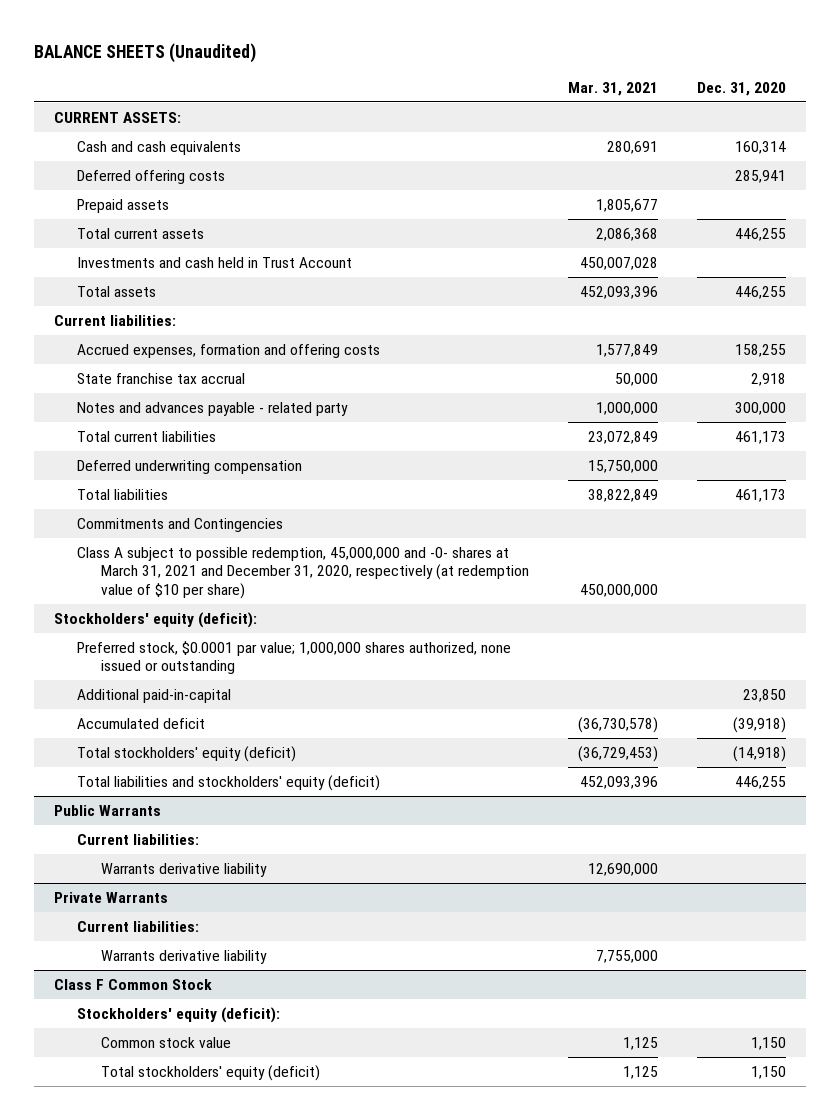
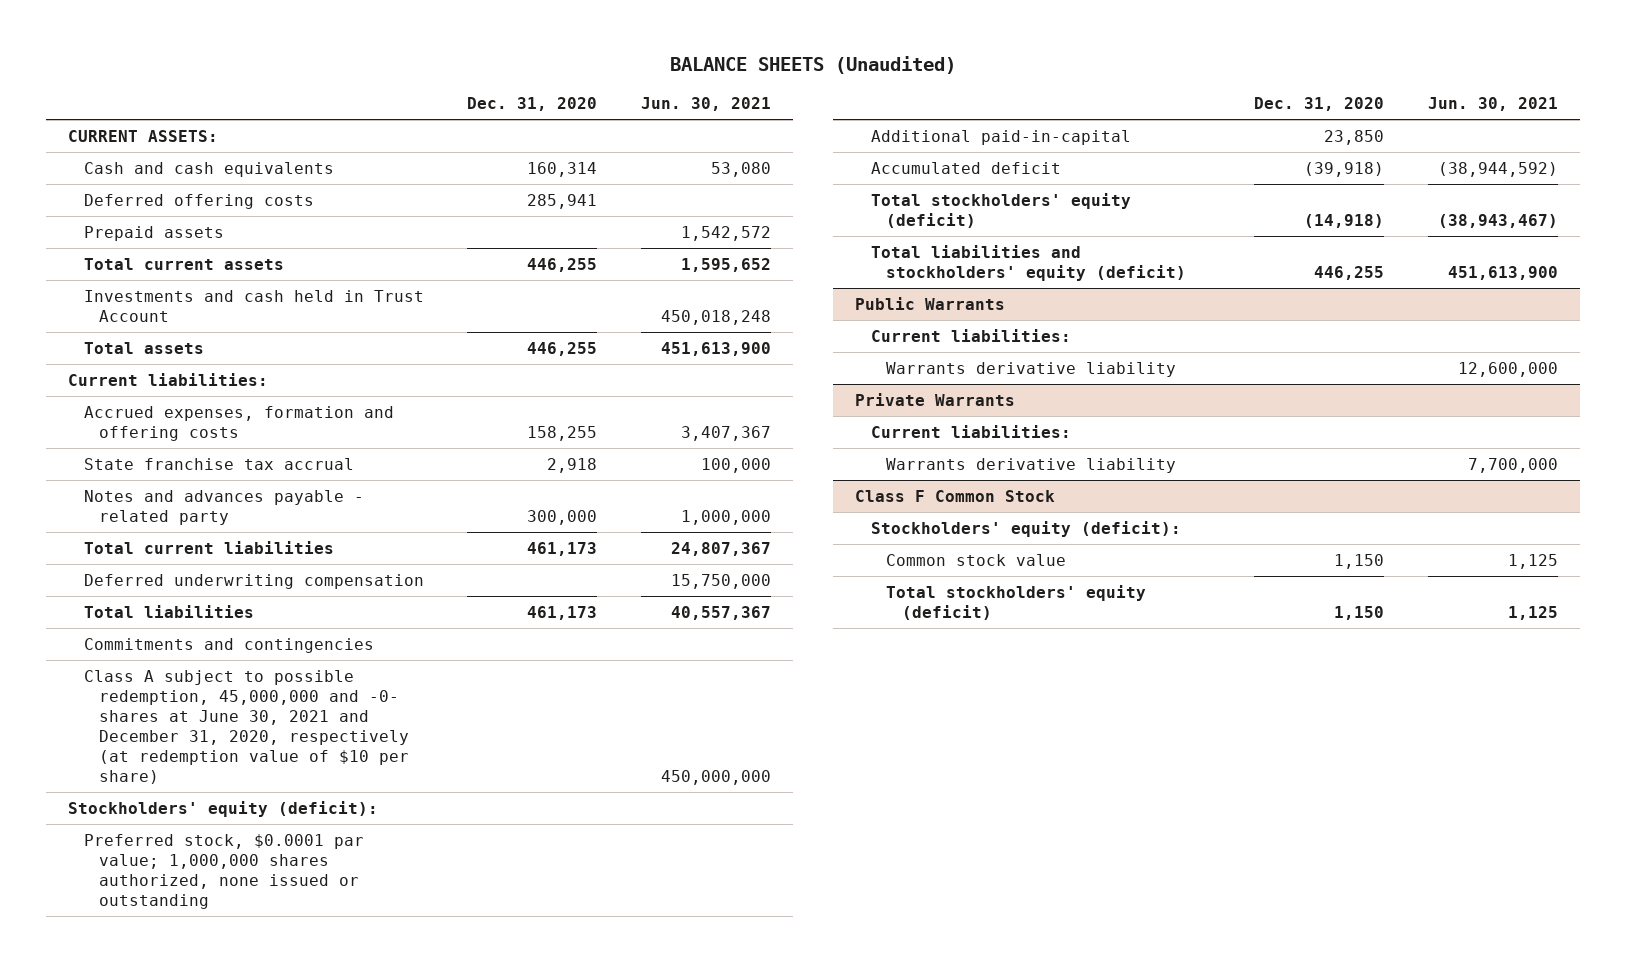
[567,82,658,97] Mar. 31, 2021 -> none
none -> [641,97,772,112] Jun. 30, 2021
[77,517,284,532] Commitments and Contingencies -> [83,638,374,654] Commitments and contingencies
[77,546,529,599] Class A subject to possible redemption, 45,000,000 and -0- shares at March 31, 2021 and December 31, 2020, respectively (at redemption value of $10 per share) -> [83,670,410,784] Class A subject to possible redemption, 45,000,000 and -0- shares at June 30, 2021 and December 31, 2020, respectively (at redemption value of $10 per share)

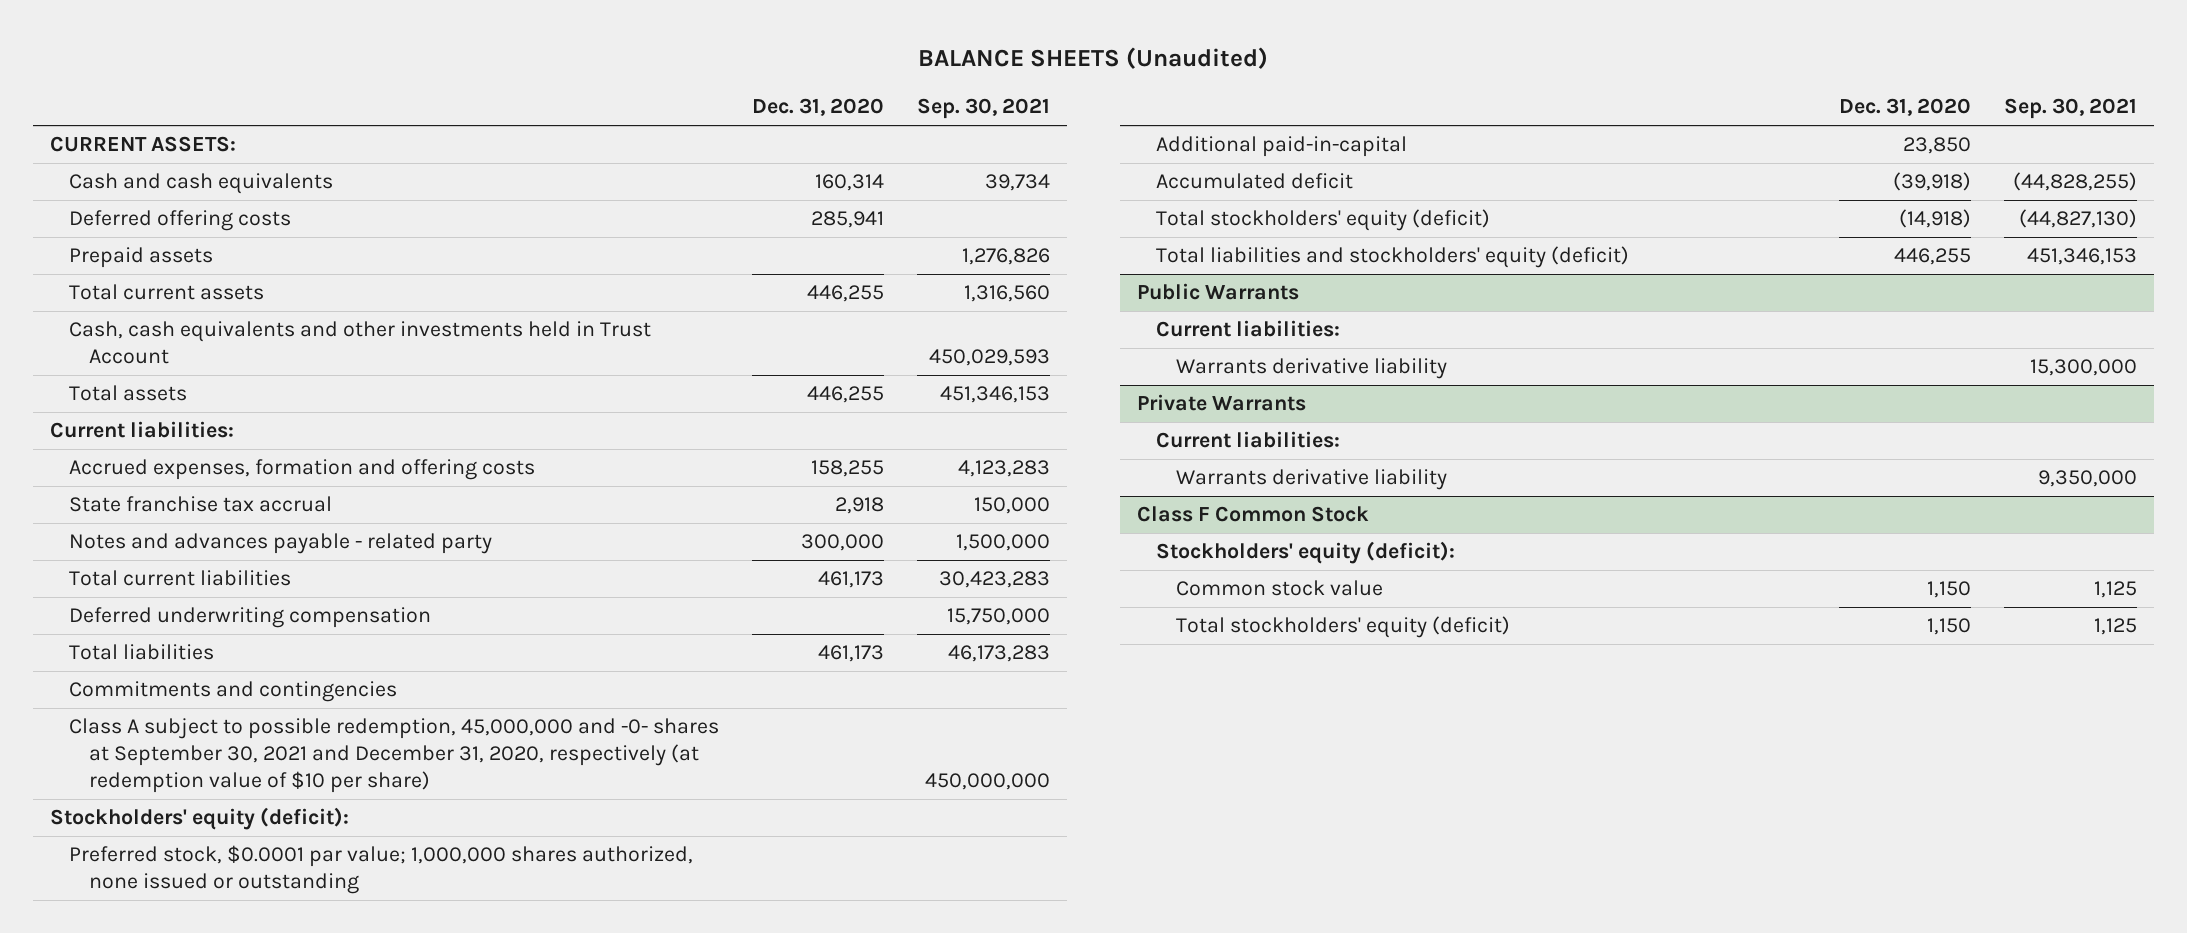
[641,97,772,112] Jun. 30, 2021 -> none
none -> [917,98,1051,120] Sep. 30, 2021
[83,290,424,323] Investments and cash held in Trust Account -> [69,321,652,365] Cash, cash equivalents and other investments held in Trust Account
[83,670,410,784] Class A subject to possible redemption, 45,000,000 and -0- shares at June 30, 2021 and December 31, 2020, respectively (at redemption value of $10 per share) -> [69,718,720,794] Class A subject to possible redemption, 45,000,000 and -0- shares at September 30, 2021 and December 31, 2020, respectively (at redemption value of $10 per share)

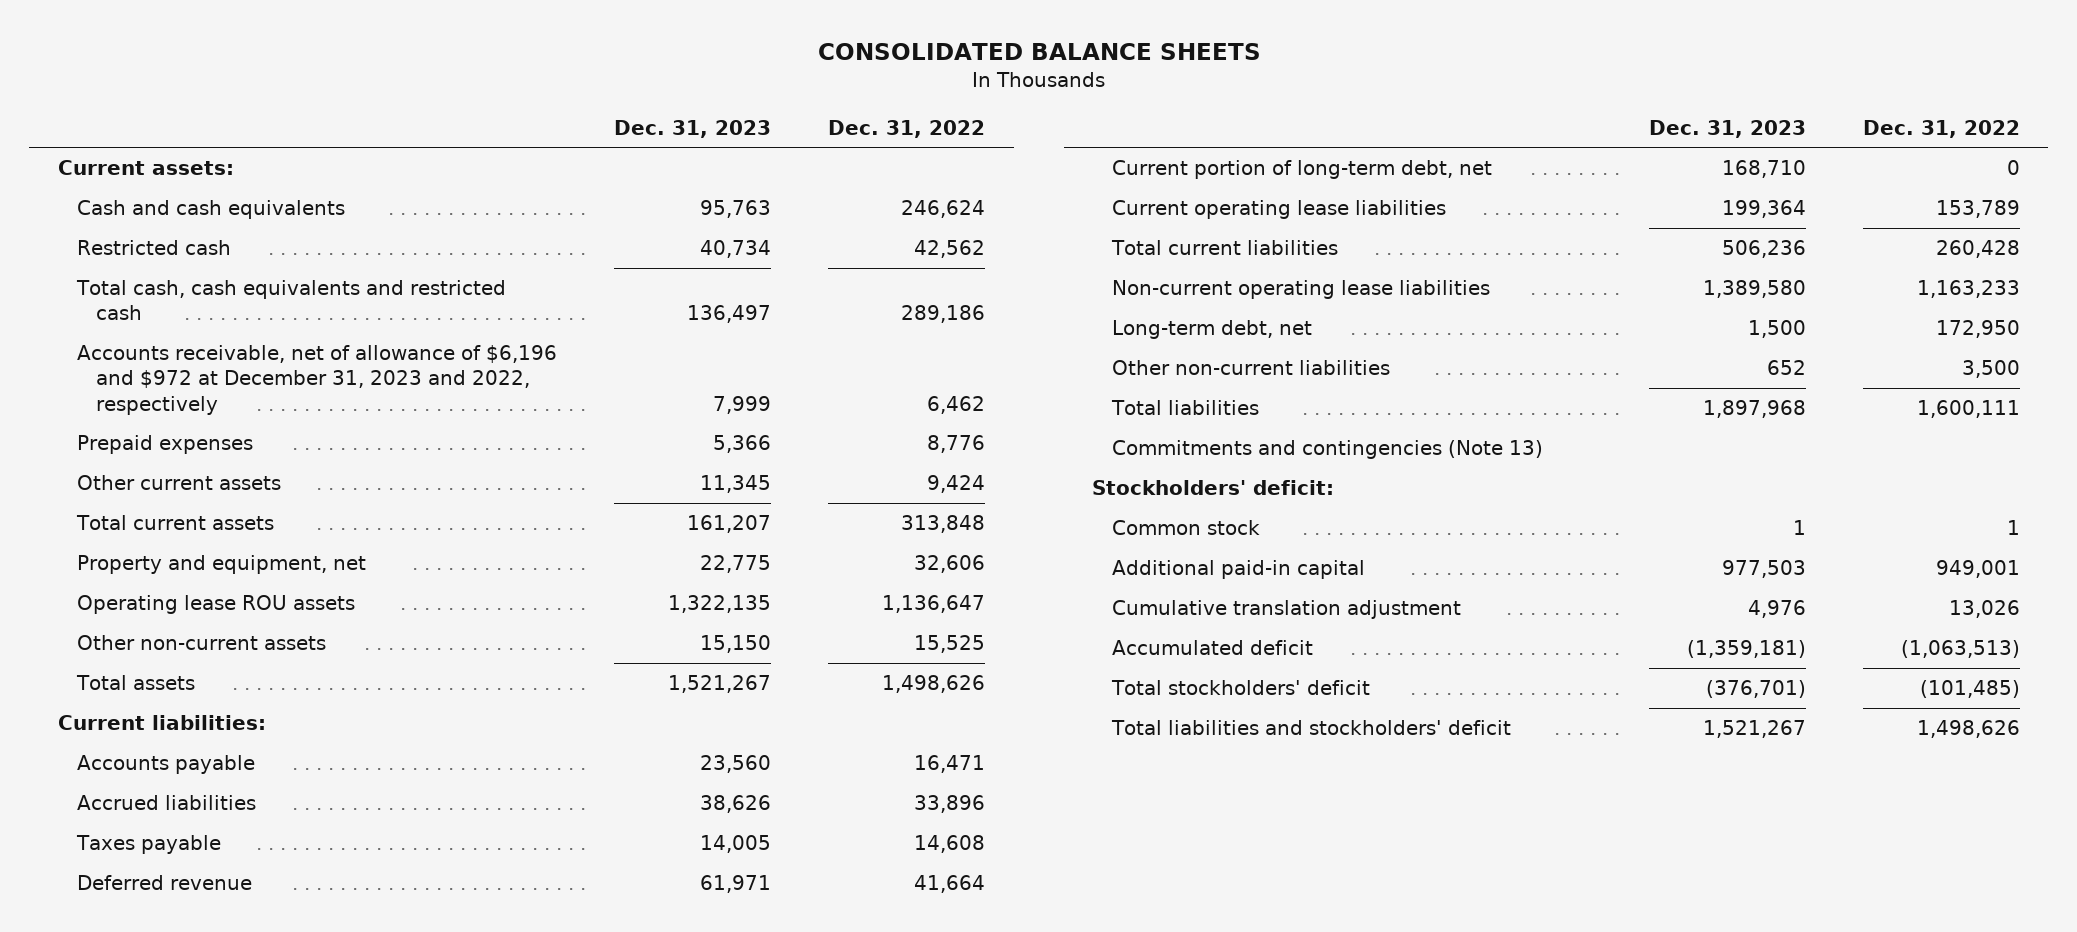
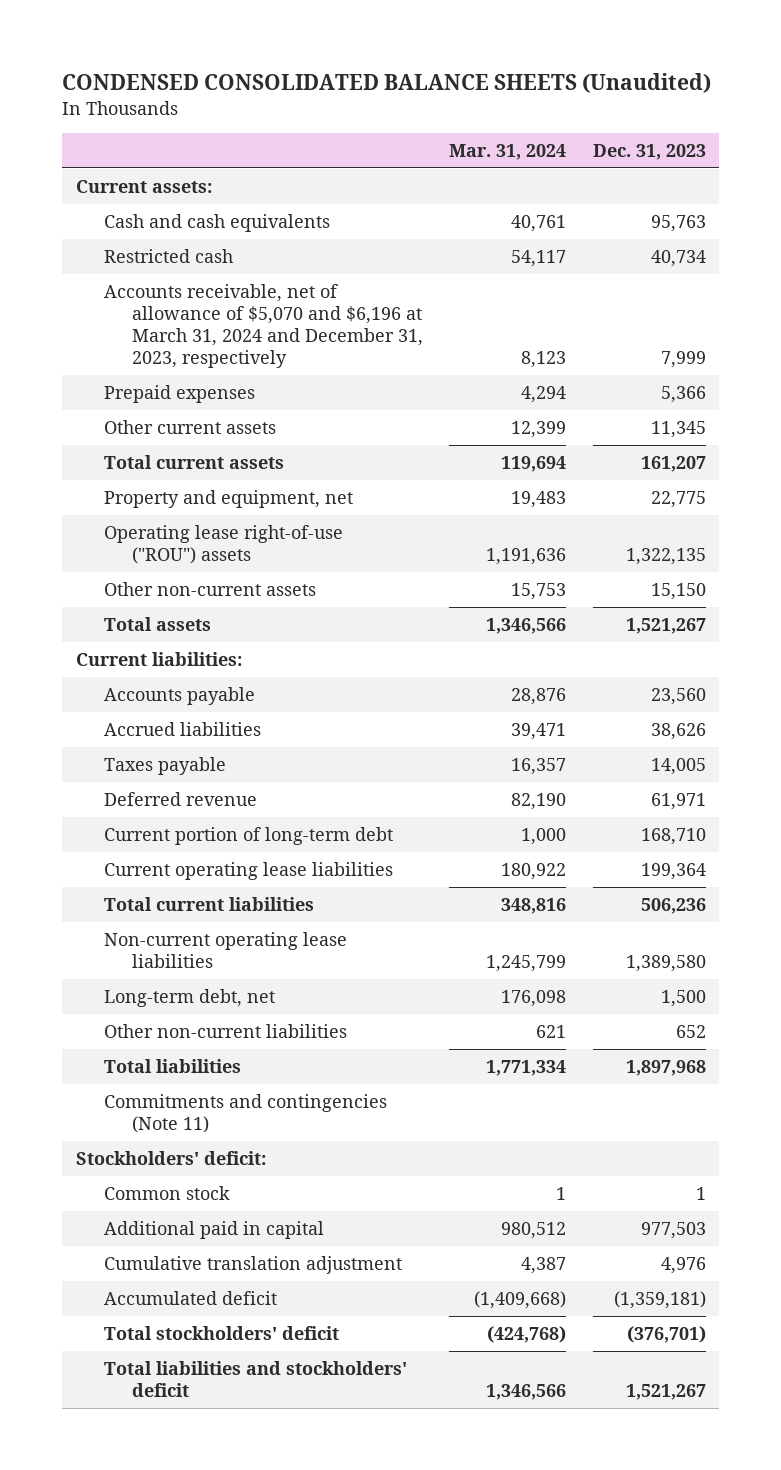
[817,43,1261,61] CONSOLIDATED BALANCE SHEETS -> [62,73,712,94] CONDENSED CONSOLIDATED BALANCE SHEETS (Unaudited)
[828,119,986,138] Dec. 31, 2022 -> none
none -> [449,143,567,160] Mar. 31, 2024
[75,280,506,321] Total cash, cash equivalents and restricted cash -> none
[76,345,557,415] Accounts receivable, net of allowance of $6,196 and $972 at December 31, 2023 and 2022, respectively -> [103,283,424,368] Accounts receivable, net of allowance of $5,070 and $6,196 at March 31, 2024 and December 31, 2023, respectively
[76,595,355,615] Operating lease ROU assets -> [103,524,343,564] Operating lease right-of-use ("ROU") assets
[1111,160,1492,180] Current portion of long-term debt, net -> [103,826,393,845] Current portion of long-term debt
[1111,440,1543,460] Commitments and contingencies (Note 13) -> [103,1093,387,1133] Commitments and contingencies (Note 11)
[1111,560,1365,580] Additional paid-in capital -> [103,1220,324,1239] Additional paid in capital

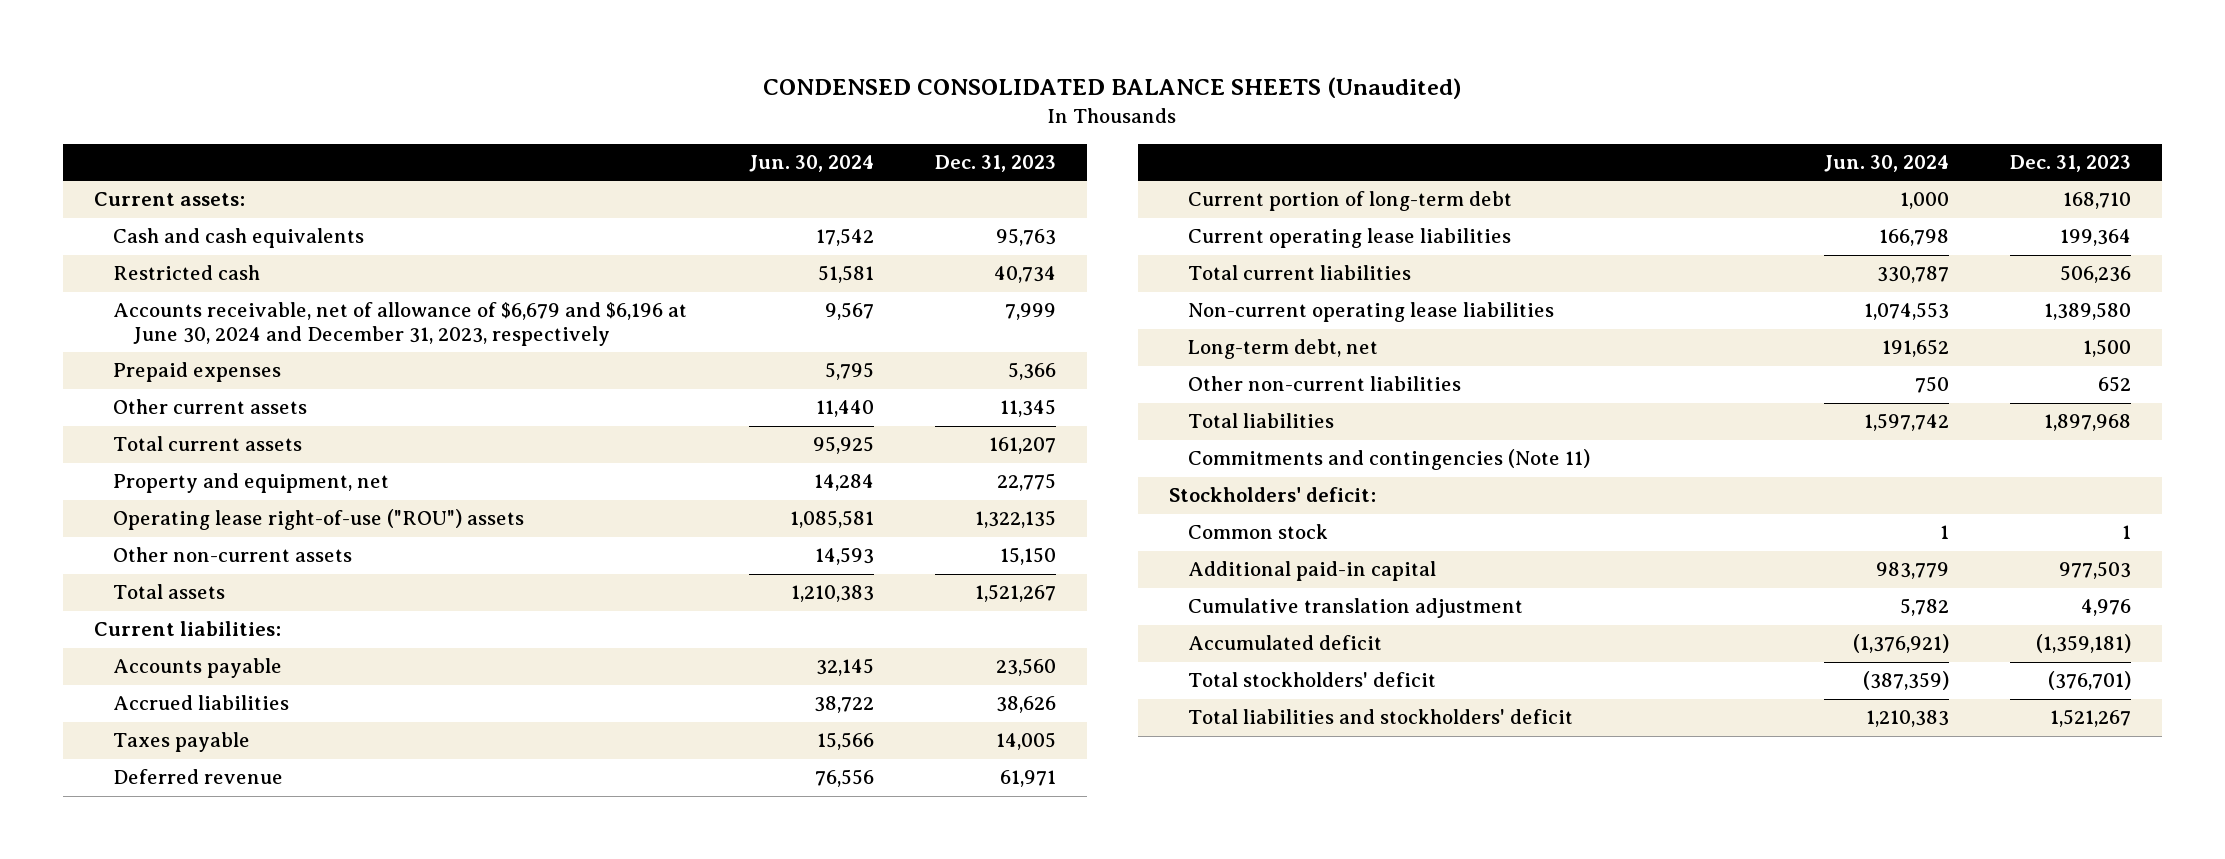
[449,143,567,160] Mar. 31, 2024 -> none
none -> [748,154,874,172] Jun. 30, 2024
[103,283,424,368] Accounts receivable, net of allowance of $5,070 and $6,196 at March 31, 2024 and December 31, 2023, respectively -> [113,302,688,347] Accounts receivable, net of allowance of $6,679 and $6,196 at June 30, 2024 and December 31, 2023, respectively
[103,1220,324,1239] Additional paid in capital -> [1188,561,1437,582] Additional paid-in capital

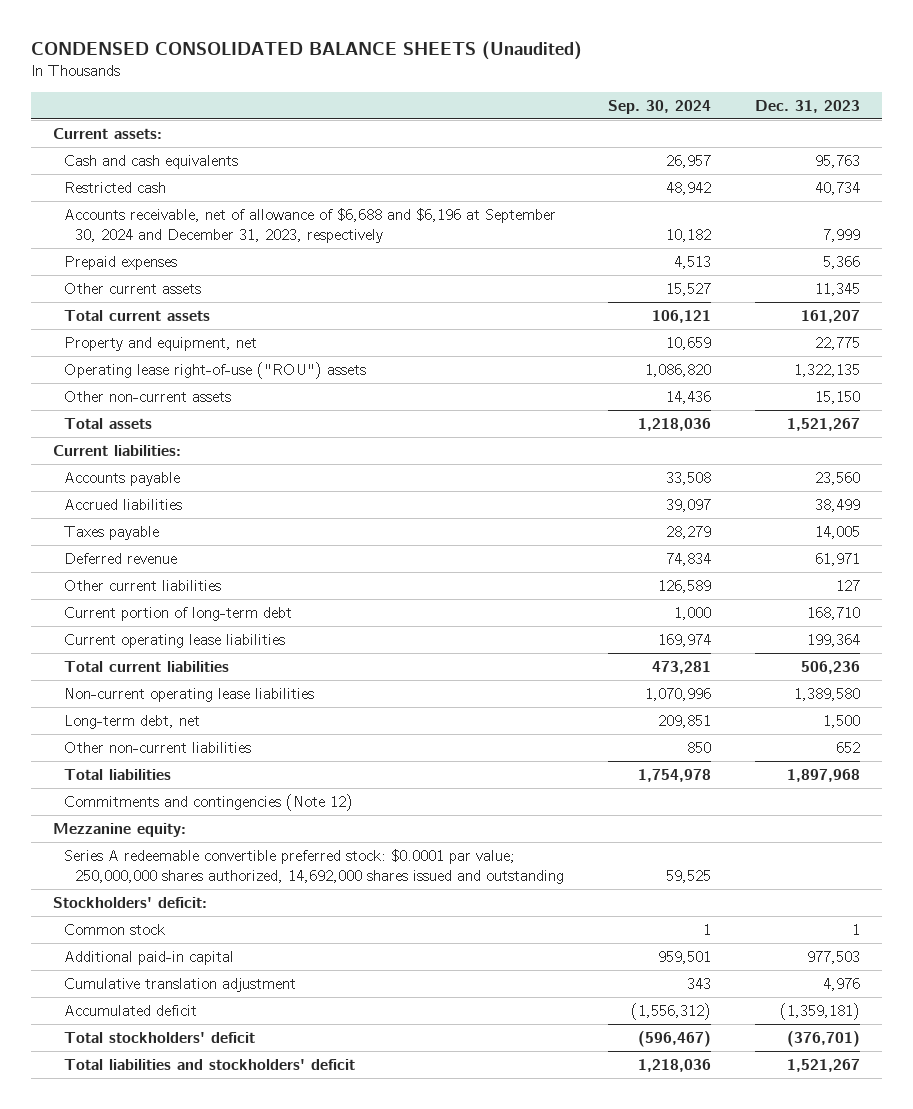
[748,154,874,172] Jun. 30, 2024 -> none
none -> [608,99,712,114] Sep. 30, 2024
[113,302,688,347] Accounts receivable, net of allowance of $6,679 and $6,196 at June 30, 2024 and December 31, 2023, respectively -> [63,207,556,243] Accounts receivable, net of allowance of $6,688 and $6,196 at September 30, 2024 and December 31, 2023, respectively
[996,696,1057,714] 38,626 -> [815,498,861,512] 38,499
none -> [63,579,221,591] Other current liabilities
[1188,449,1591,471] Commitments and contingencies (Note 11) -> [63,793,353,811] Commitments and contingencies (Note 12)
none -> [52,822,186,837] Mezzanine equity:
none -> [63,848,564,884] Series A redeemable convertible preferred stock: $0.0001 par value; 250,000,000 shares authorized, 14,692,000 shares issued and outstanding

